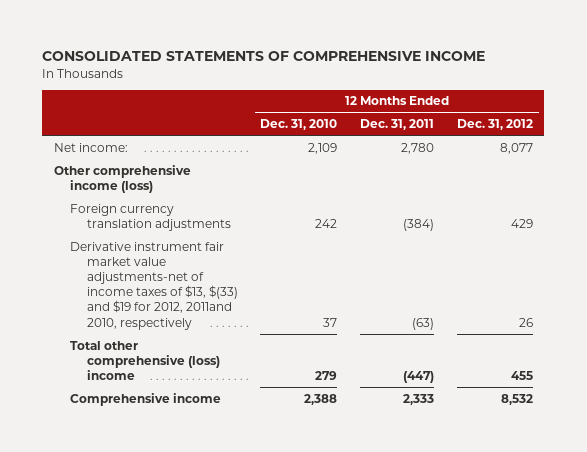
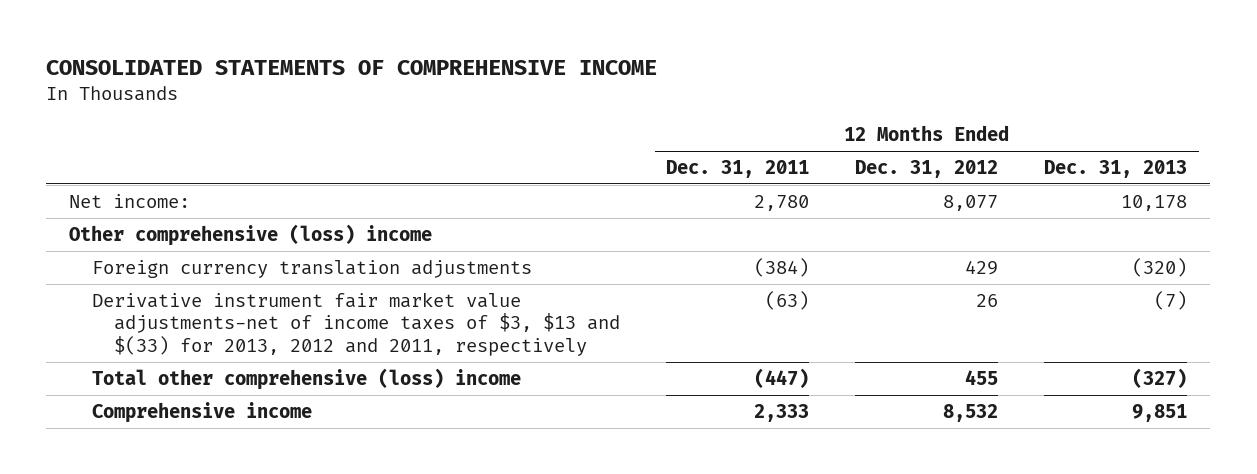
[260,119,338,131] Dec. 31, 2010 -> none
none -> [1044,160,1188,179] Dec. 31, 2013
[53,164,191,193] Other comprehensive income (loss) -> [69,223,433,246] Other comprehensive (loss) income
[70,241,238,330] Derivative instrument fair market value adjustments-net of income taxes of $13, $(33) and $19 for 2012, 2011and 2010, respectively -> [91,291,621,357] Derivative instrument fair market value adjustments-net of income taxes of $3, $13 and $(33) for 2013, 2012 and 2011, respectively

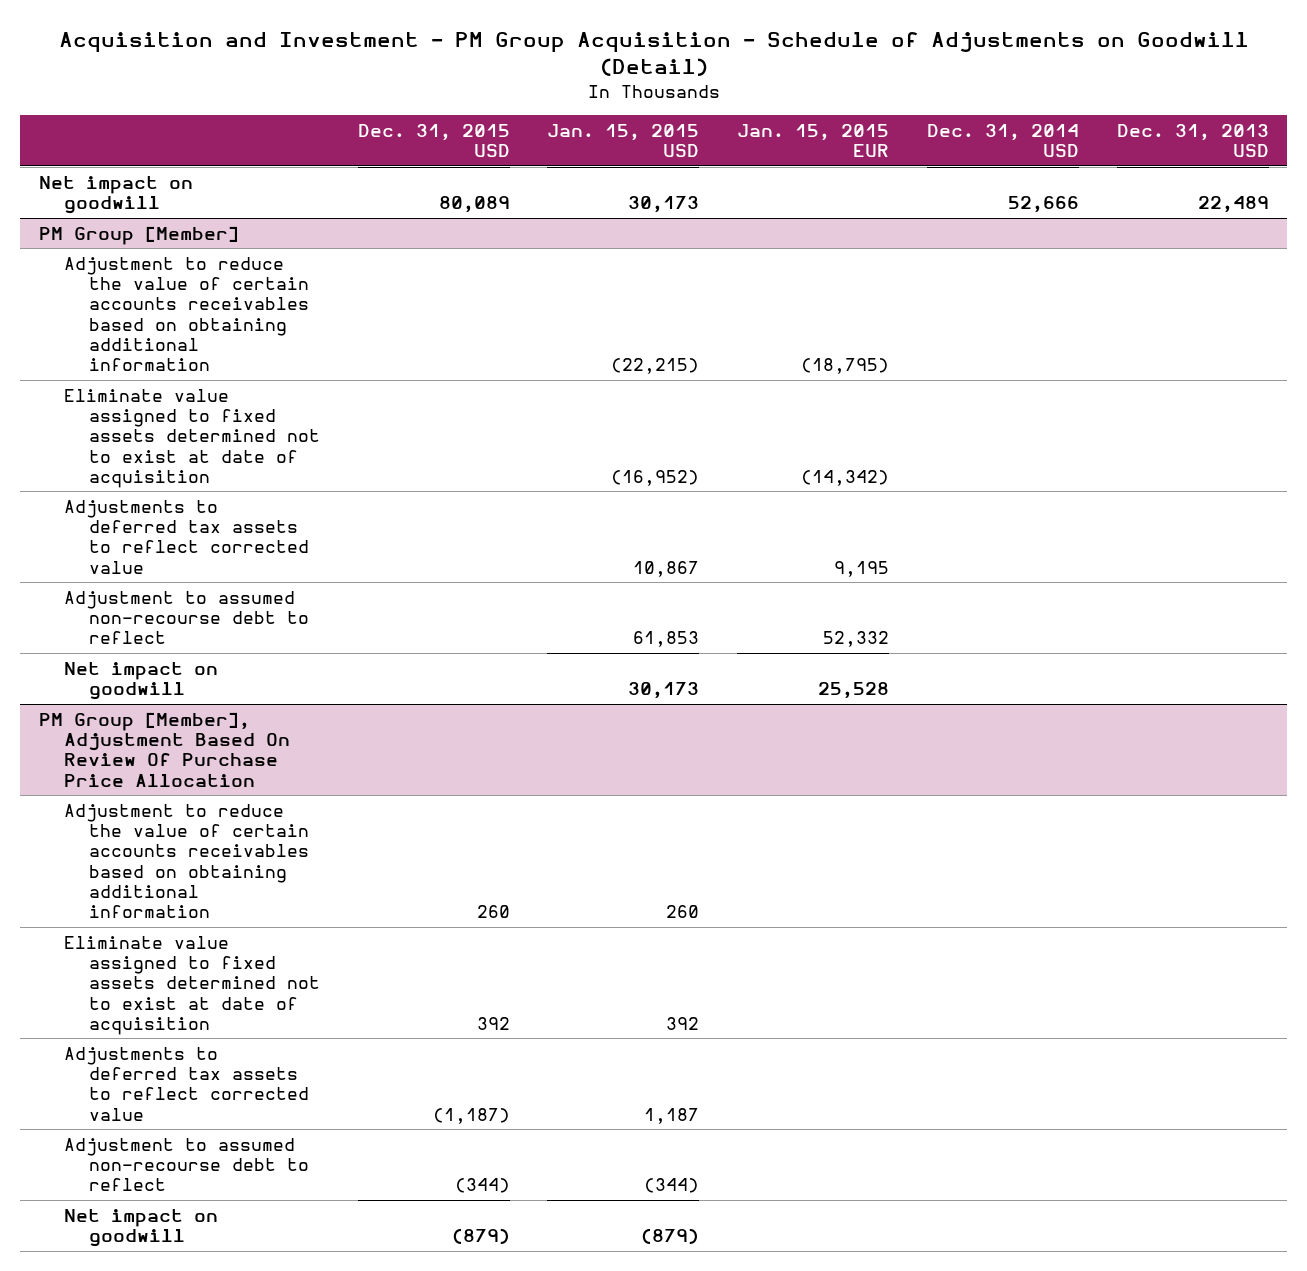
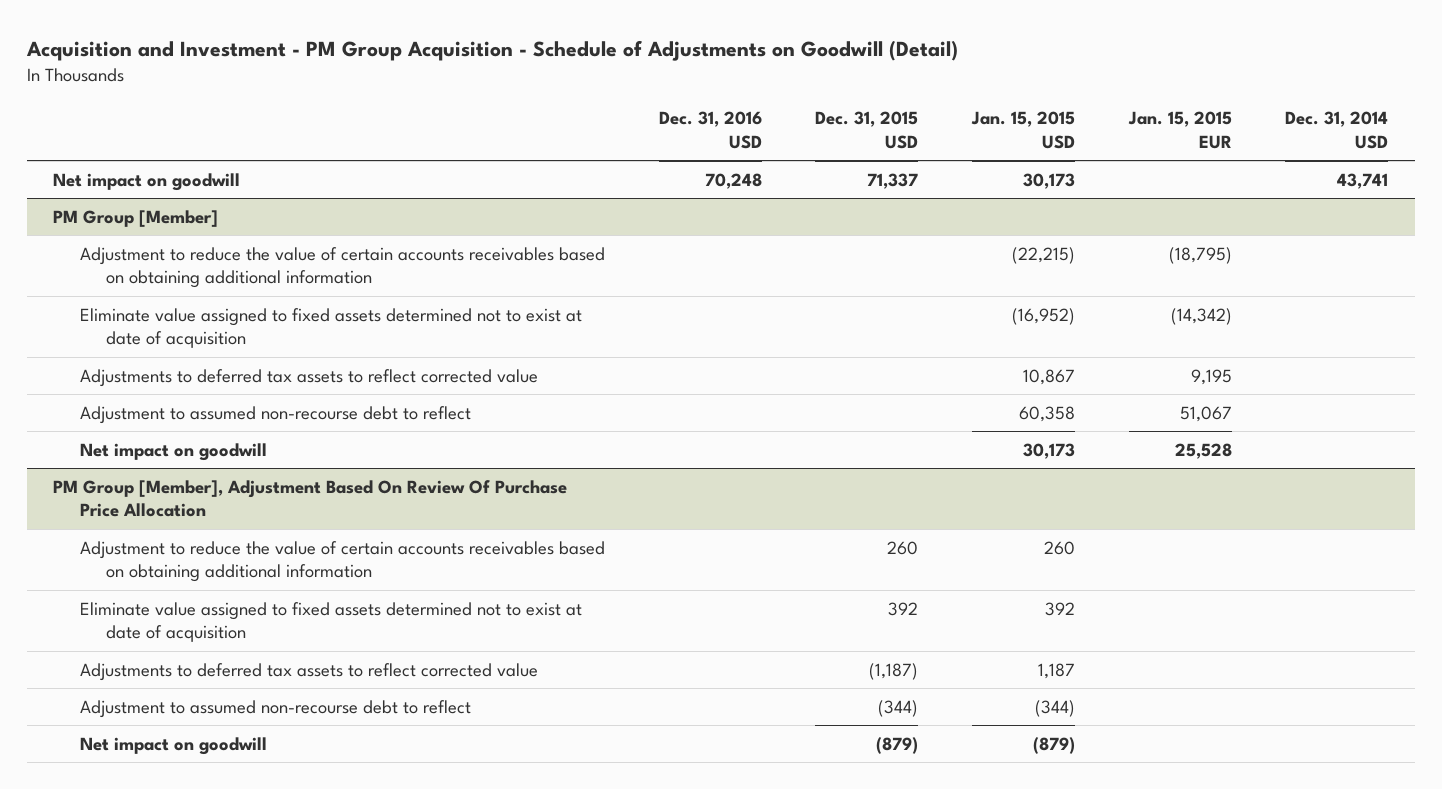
[1116,123,1269,158] Dec. 31, 2013 USD -> none
none -> [658,111,762,149] Dec. 31, 2016 USD
[438,196,510,214] 80,089 -> [867,172,919,189] 71,337
[1007,196,1079,214] 52,666 -> [1337,172,1389,189] 43,741
[633,631,700,648] 61,853 -> [1019,405,1076,422] 60,358
[823,631,890,648] 52,332 -> [1179,405,1232,422] 51,067

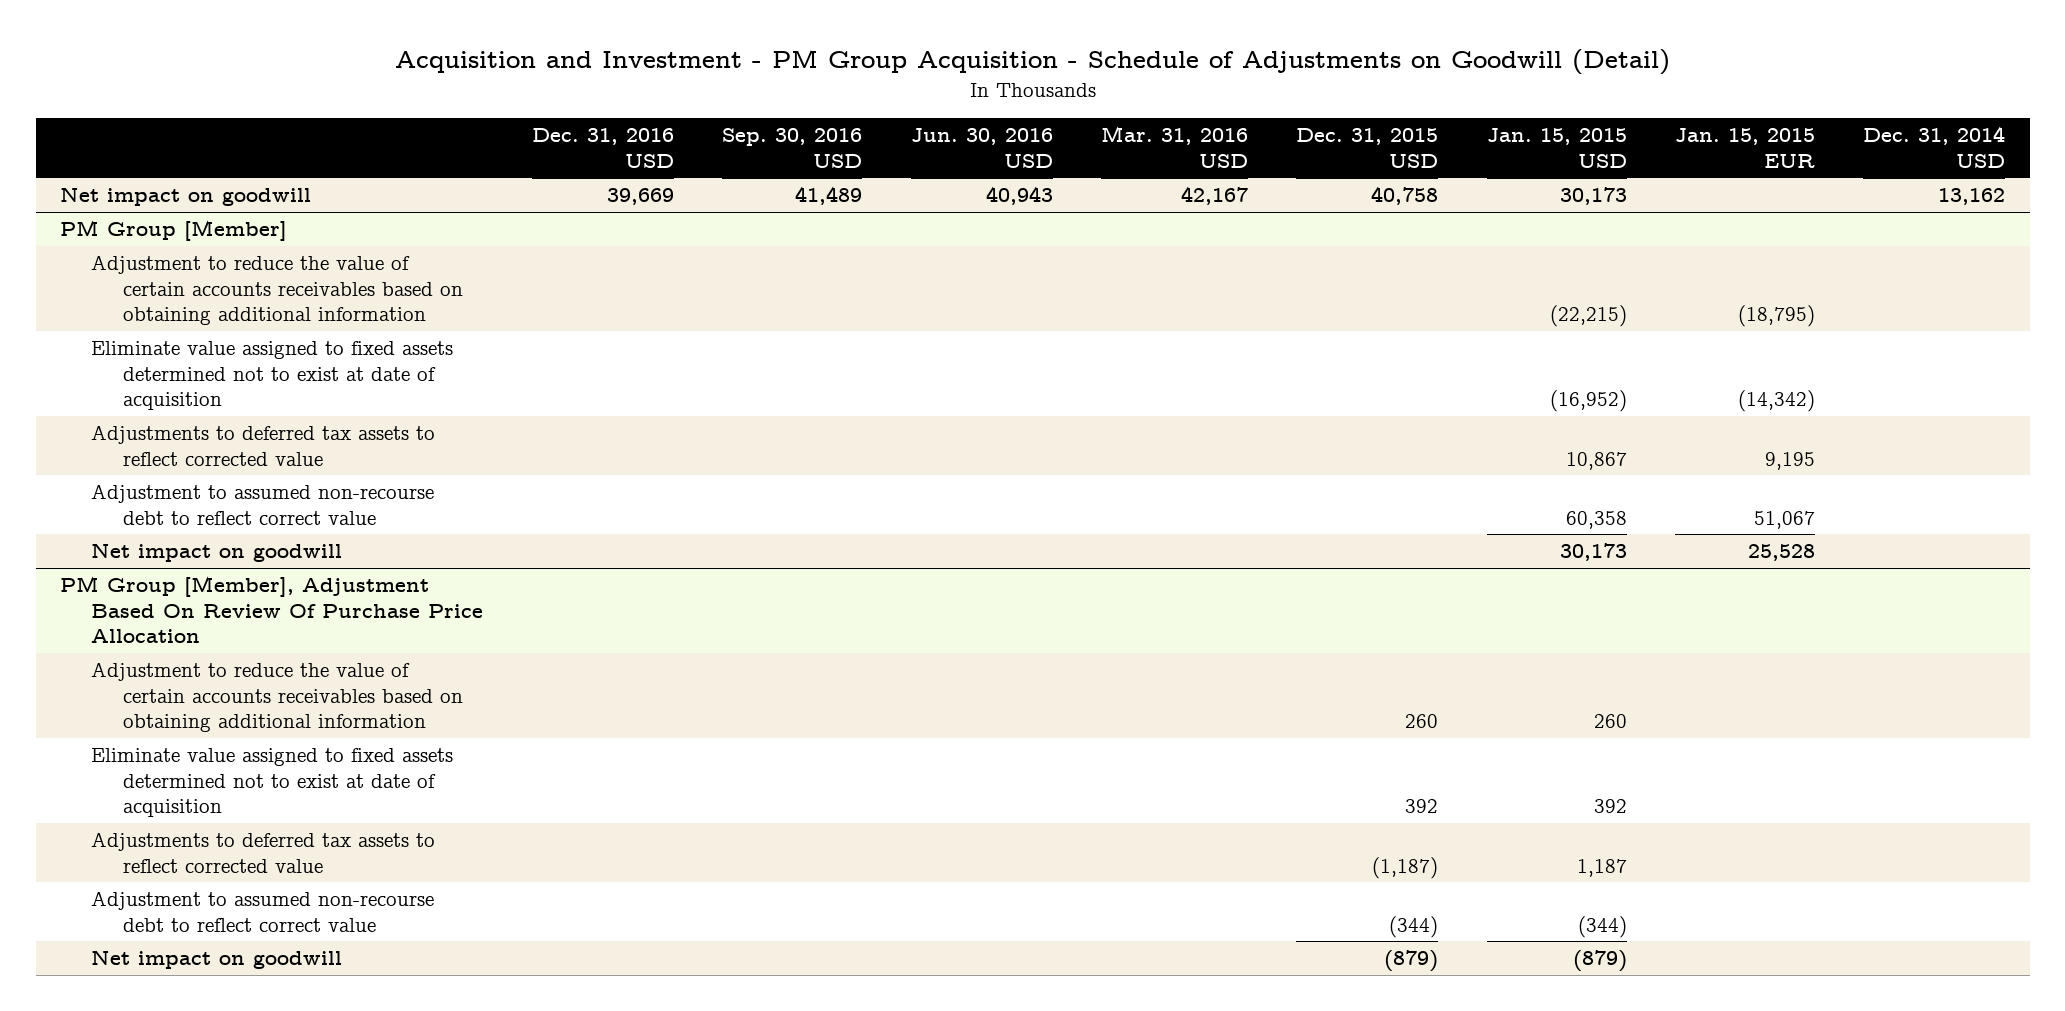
none -> [722,128,863,168] Sep. 30, 2016 USD
none -> [910,128,1053,168] Jun. 30, 2016 USD
none -> [1100,126,1248,168] Mar. 31, 2016 USD
[704,172,762,189] 70,248 -> [606,188,674,206] 39,669
[867,172,919,189] 71,337 -> [1371,186,1439,206] 40,758
[1337,172,1389,189] 43,741 -> [1938,188,2006,206] 13,162
[79,405,471,424] Adjustment to assumed non-recourse debt to reflect -> [91,484,435,525] Adjustment to assumed non-recourse debt to reflect correct value
[79,699,471,718] Adjustment to assumed non-recourse debt to reflect -> [91,891,435,932] Adjustment to assumed non-recourse debt to reflect correct value

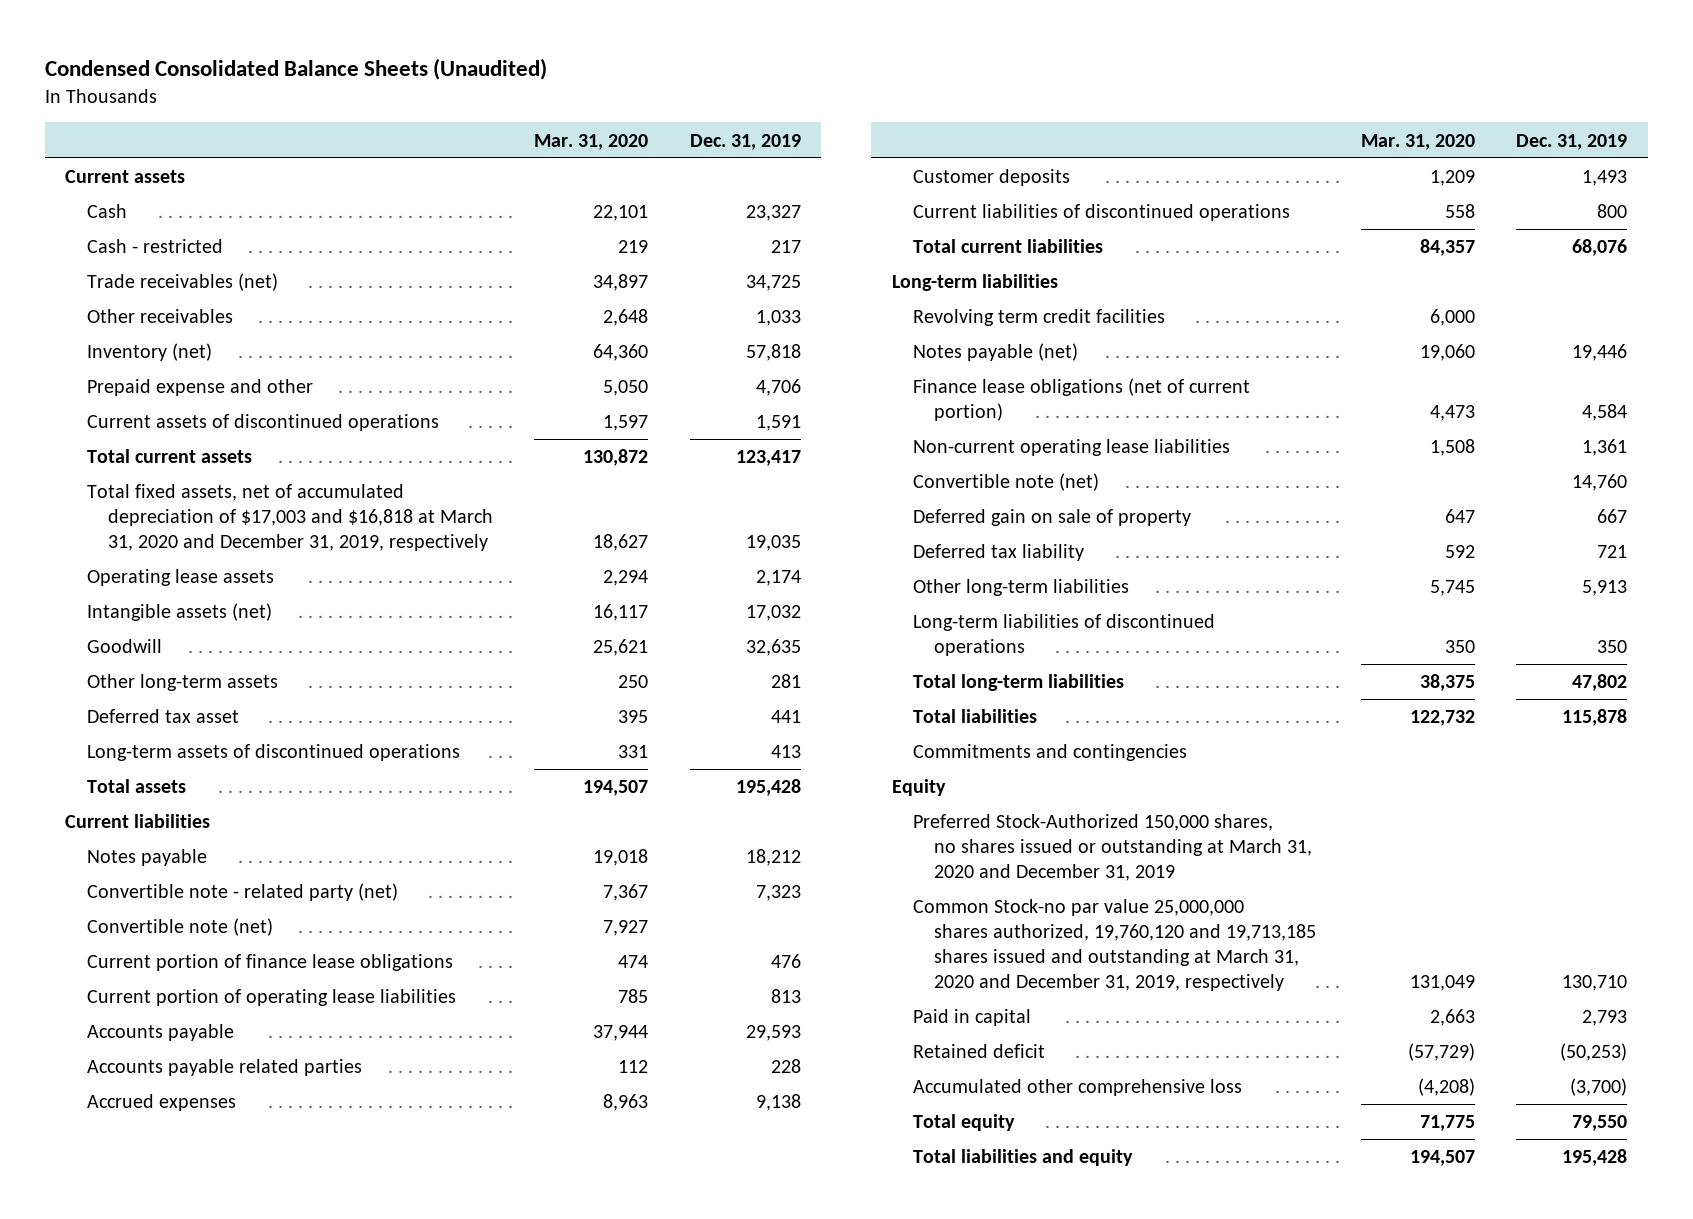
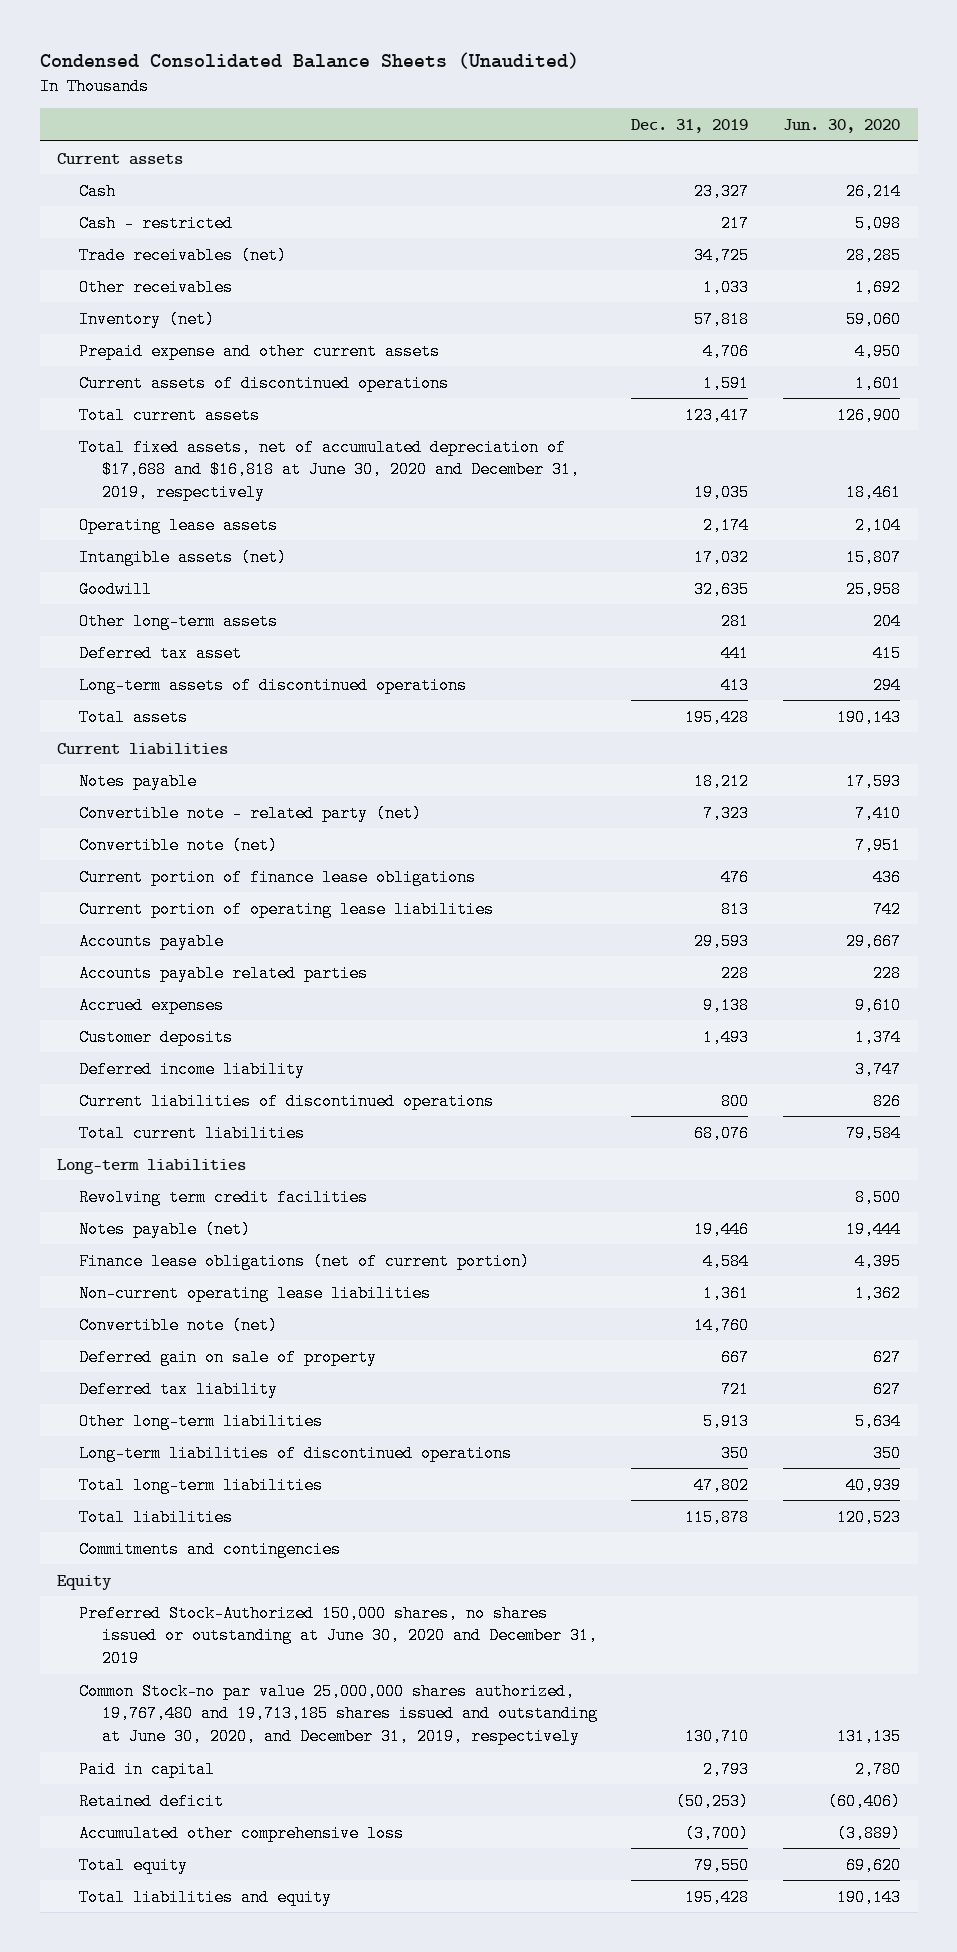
[534,133,649,150] Mar. 31, 2020 -> none
none -> [783,119,901,134] Jun. 30, 2020
[86,379,313,397] Prepaid expense and other -> [79,342,441,360] Prepaid expense and other current assets
[86,484,493,551] Total fixed assets, net of accumulated depreciation of $17,003 and $16,818 at March 31, 2020 and December 31, 2019, respectively -> [79,438,580,502] Total fixed assets, net of accumulated depreciation of $17,688 and $16,818 at June 30, 2020 and December 31, 2019, respectively
none -> [79,1060,306,1078] Deferred income liability
[913,814,1313,881] Preferred Stock-Authorized 150,000 shares, no shares issued or outstanding at March 31, 2020 and December 31, 2019 -> [79,1604,598,1668] Preferred Stock-Authorized 150,000 shares, no shares issued or outstanding at June 30, 2020 and December 31, 2019
[913,899,1317,991] Common Stock-no par value 25,000,000 shares authorized, 19,760,120 and 19,713,185 shares issued and outstanding at March 31, 2020 and December 31, 2019, respectively -> [79,1682,598,1746] Common Stock-no par value 25,000,000 shares authorized, 19,767,480 and 19,713,185 shares issued and outstanding at June 30, 2020, and December 31, 2019, respectively

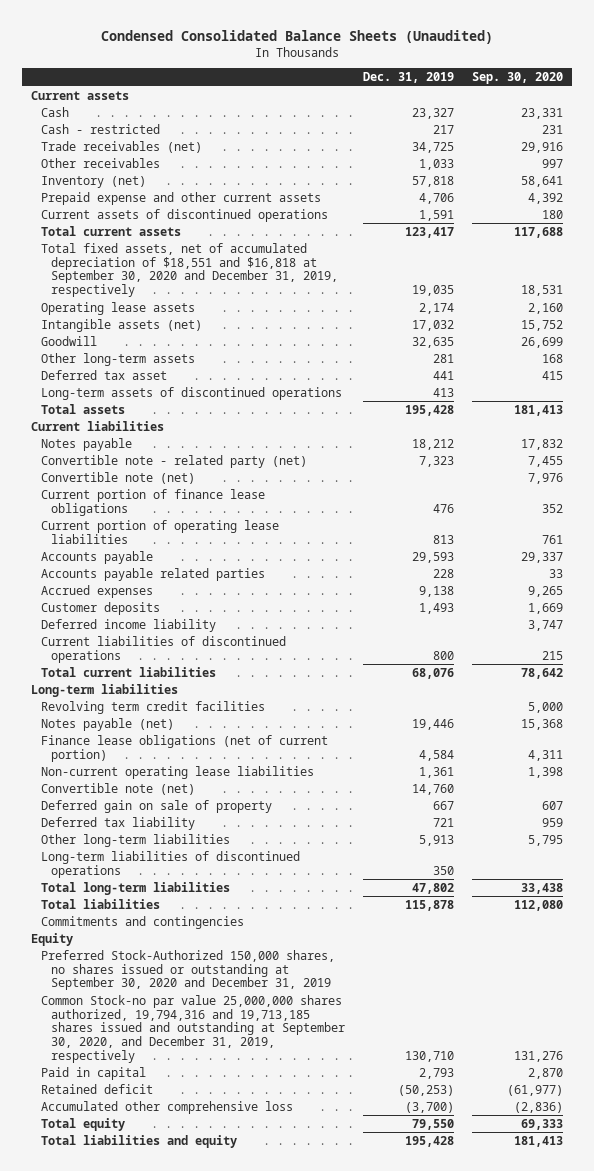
[783,119,901,134] Jun. 30, 2020 -> none
none -> [472,72,564,85] Sep. 30, 2020
[79,438,580,502] Total fixed assets, net of accumulated depreciation of $17,688 and $16,818 at June 30, 2020 and December 31, 2019, respectively -> [41,242,339,298] Total fixed assets, net of accumulated depreciation of $18,551 and $16,818 at September 30, 2020 and December 31, 2019, respectively
[79,1604,598,1668] Preferred Stock-Authorized 150,000 shares, no shares issued or outstanding at June 30, 2020 and December 31, 2019 -> [41,949,336,991] Preferred Stock-Authorized 150,000 shares, no shares issued or outstanding at September 30, 2020 and December 31, 2019
[79,1682,598,1746] Common Stock-no par value 25,000,000 shares authorized, 19,767,480 and 19,713,185 shares issued and outstanding at June 30, 2020, and December 31, 2019, respectively -> [41,994,346,1063] Common Stock-no par value 25,000,000 shares authorized, 19,794,316 and 19,713,185 shares issued and outstanding at September 30, 2020, and December 31, 2019, respectively

